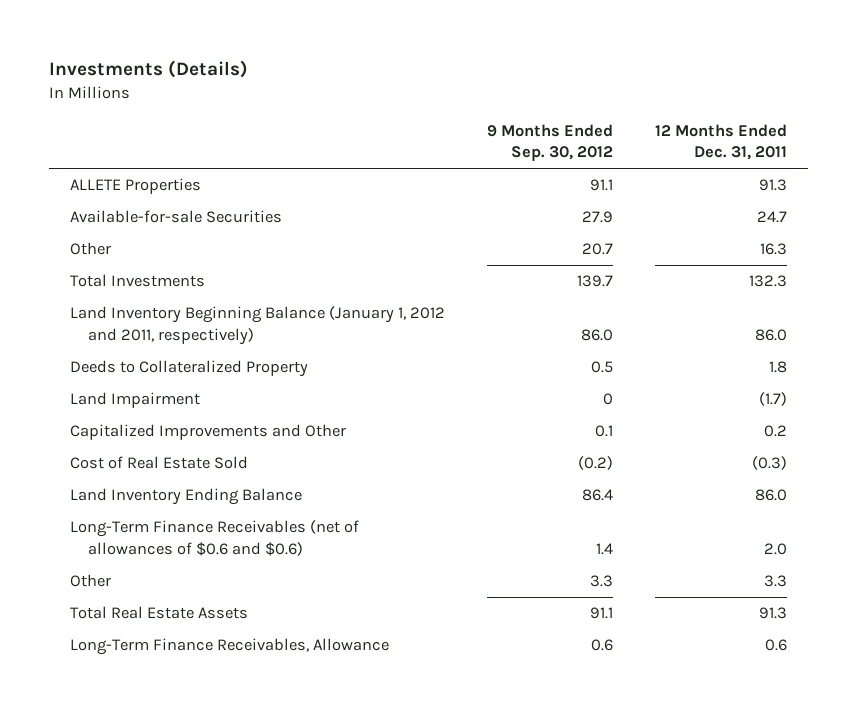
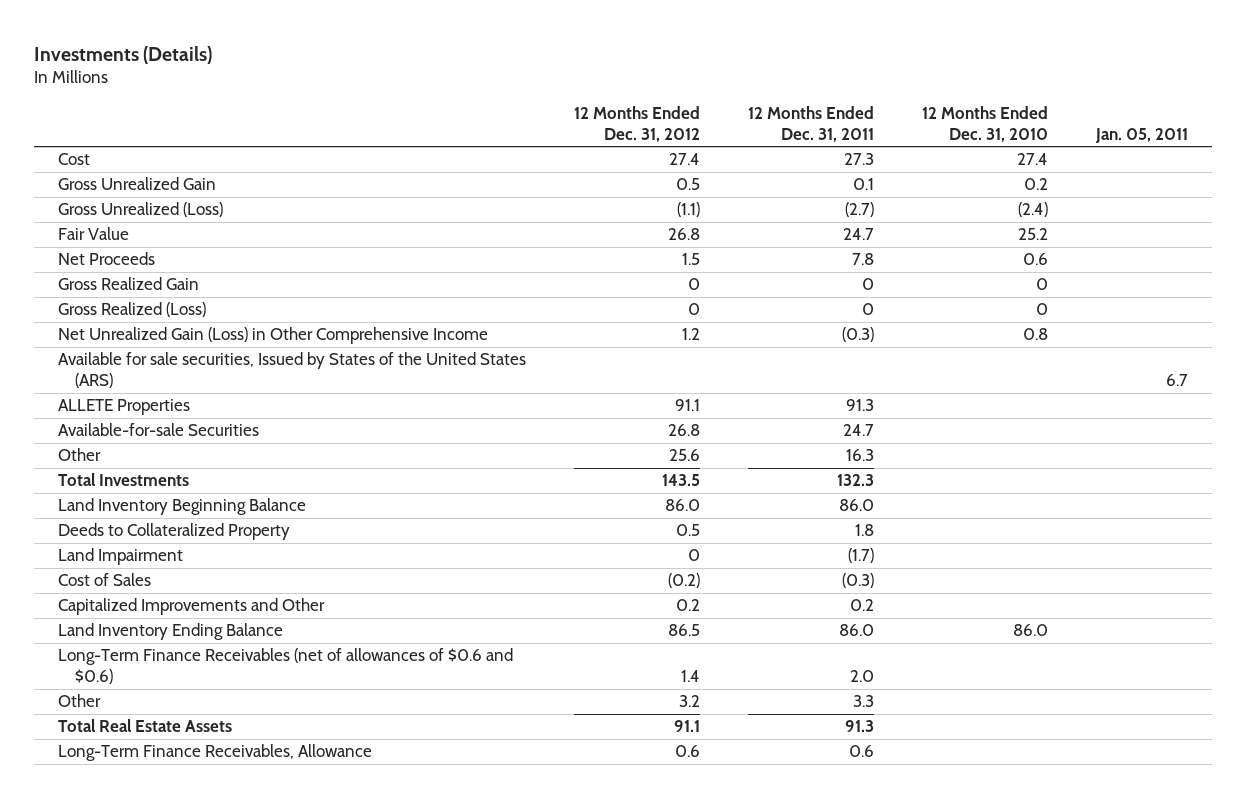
[487,123,614,162] 9 Months Ended Sep. 30, 2012 -> none
none -> [574,105,701,142] 12 Months Ended Dec. 31, 2012
none -> [922,105,1049,142] 12 Months Ended Dec. 31, 2010
none -> [1095,127,1189,143] Jan. 05, 2011
none -> [58,153,91,166] Cost
none -> [58,177,217,191] Gross Unrealized Gain
none -> [58,202,224,218] Gross Unrealized (Loss)
none -> [58,227,130,241] Fair Value
none -> [58,252,156,266] Net Proceeds
none -> [58,277,200,291] Gross Realized Gain
none -> [58,302,207,318] Gross Realized (Loss)
none -> [58,327,489,345] Net Unrealized Gain (Loss) in Other Comprehensive Income
none -> [58,352,527,389] Available for sale securities, Issued by States of the United States (ARS)
[70,306,446,345] Land Inventory Beginning Balance (January 1, 2012 and 2011, respectively) -> [58,498,307,516] Land Inventory Beginning Balance
none -> [58,573,152,587] Cost of Sales
[70,456,249,470] Cost of Real Estate Sold -> none

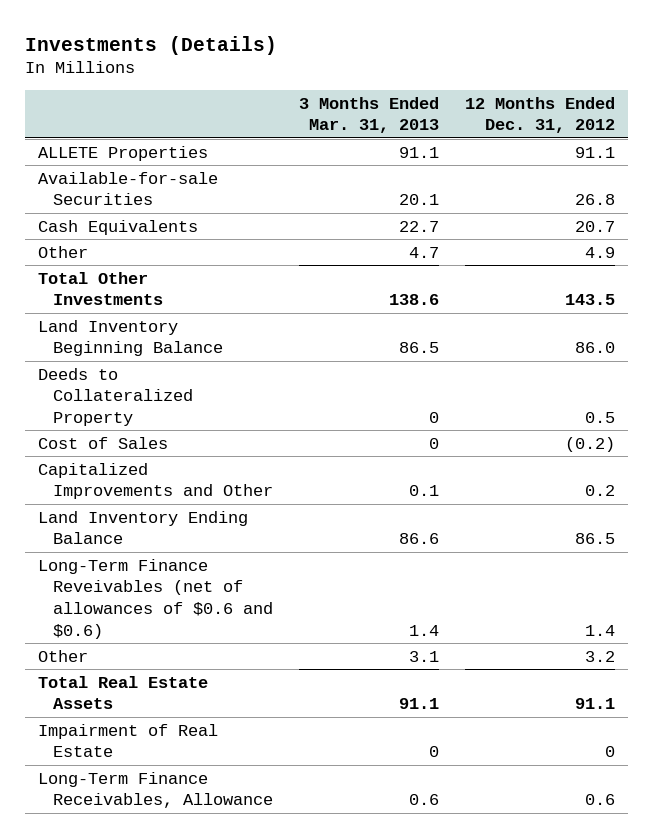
[748,105,875,142] 12 Months Ended Dec. 31, 2011 -> none
[922,105,1049,142] 12 Months Ended Dec. 31, 2010 -> none
[1095,127,1189,143] Jan. 05, 2011 -> none
none -> [299,96,440,134] 3 Months Ended Mar. 31, 2013
[58,153,91,166] Cost -> none
[58,177,217,191] Gross Unrealized Gain -> none
[58,202,224,218] Gross Unrealized (Loss) -> none
[58,227,130,241] Fair Value -> none
[58,252,156,266] Net Proceeds -> none
[58,277,200,291] Gross Realized Gain -> none
[58,302,207,318] Gross Realized (Loss) -> none
[58,327,489,345] Net Unrealized Gain (Loss) in Other Comprehensive Income -> none
[58,352,527,389] Available for sale securities, Issued by States of the United States (ARS) -> none
none -> [37,219,198,235] Cash Equivalents
[669,449,701,462] 25.6 -> [584,246,615,258] 4.9
[58,473,190,487] Total Investments -> [37,271,164,306] Total Other Investments
[58,548,184,566] Land Impairment -> none
[58,648,514,685] Long-Term Finance Receivables (net of allowances of $0.6 and $0.6) -> [37,558,274,639] Long-Term Finance Reveivables (net of allowances of $0.6 and $0.6)
none -> [37,723,218,758] Impairment of Real Estate

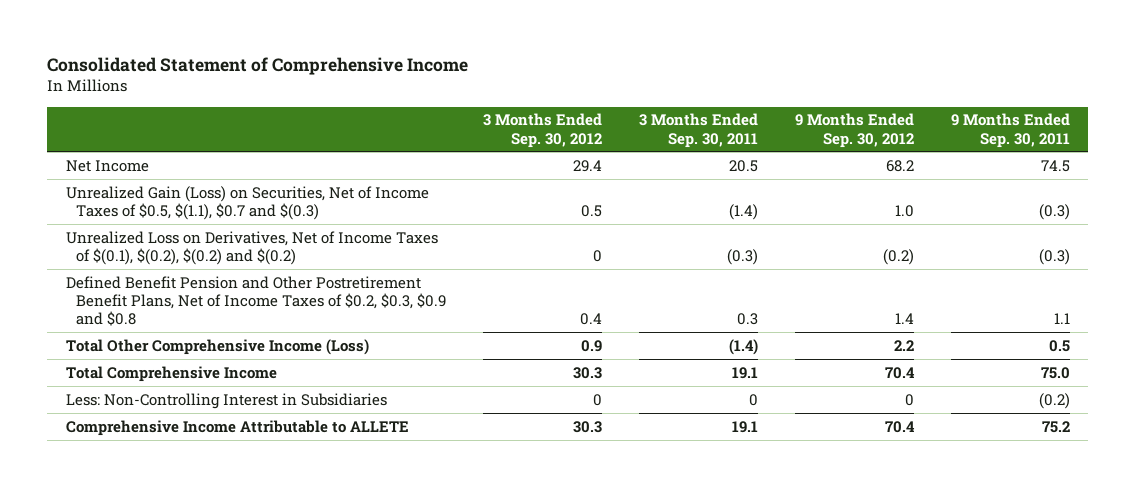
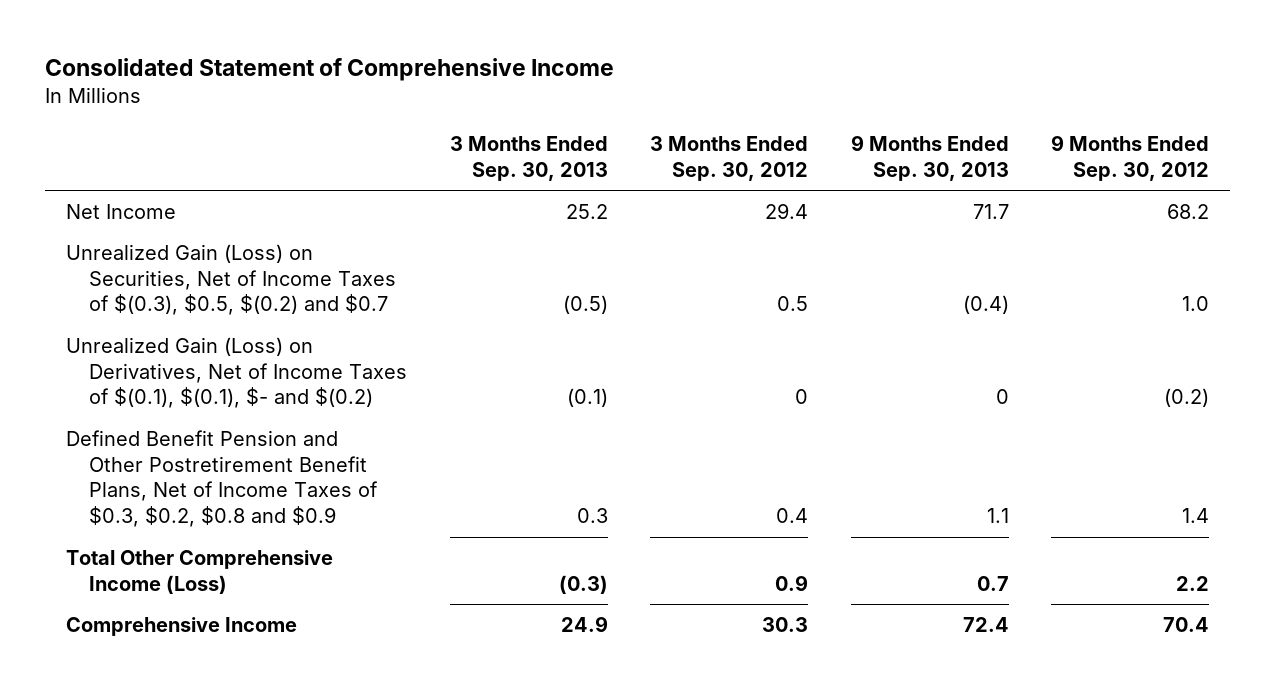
[639,113,759,148] 3 Months Ended Sep. 30, 2011 -> none
[950,113,1070,148] 9 Months Ended Sep. 30, 2011 -> none
none -> [449,136,608,181] 3 Months Ended Sep. 30, 2013
none -> [850,135,1009,181] 9 Months Ended Sep. 30, 2013
[65,185,429,220] Unrealized Gain (Loss) on Securities, Net of Income Taxes of $0.5, $(1.1), $0.7 and $(0.3) -> [66,244,397,316] Unrealized Gain (Loss) on Securities, Net of Income Taxes of $(0.3), $0.5, $(0.2) and $0.7
[65,230,438,265] Unrealized Loss on Derivatives, Net of Income Taxes of $(0.1), $(0.2), $(0.2) and $(0.2) -> [66,337,408,409] Unrealized Gain (Loss) on Derivatives, Net of Income Taxes of $(0.1), $(0.1), $- and $(0.2)
[65,275,447,327] Defined Benefit Pension and Other Postretirement Benefit Plans, Net of Income Taxes of $0.2, $0.3, $0.9 and $0.8 -> [66,430,379,528] Defined Benefit Pension and Other Postretirement Benefit Plans, Net of Income Taxes of $0.3, $0.2, $0.8 and $0.9
[65,365,277,382] Total Comprehensive Income -> none
[65,392,387,409] Less: Non-Controlling Interest in Subsidiaries -> none
[65,419,409,436] Comprehensive Income Attributable to ALLETE -> [66,617,298,637] Comprehensive Income

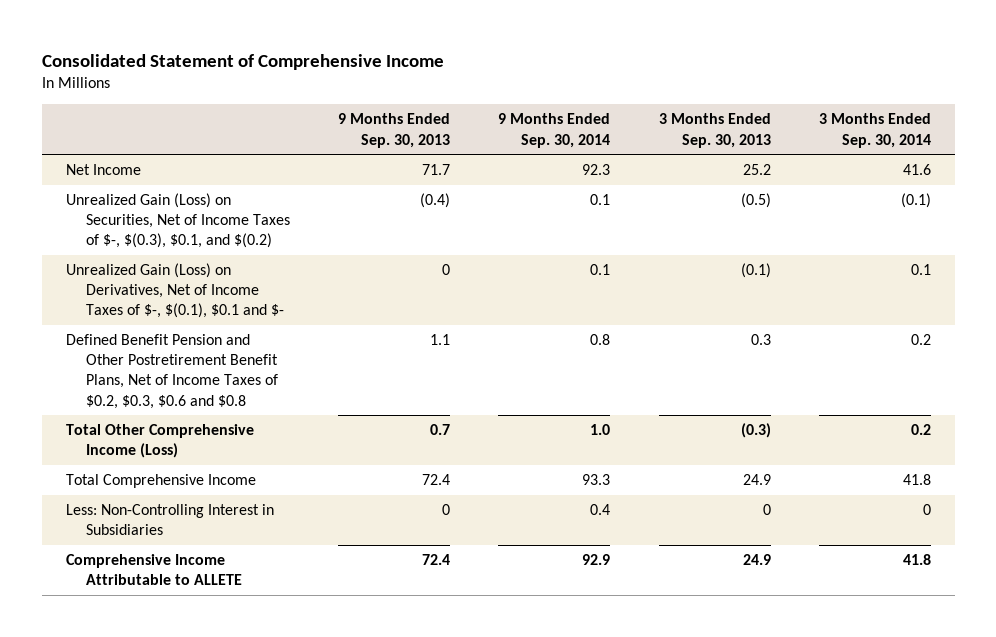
[650,136,809,181] 3 Months Ended Sep. 30, 2012 -> none
[1050,135,1209,181] 9 Months Ended Sep. 30, 2012 -> none
none -> [498,113,611,148] 9 Months Ended Sep. 30, 2014
none -> [818,113,931,148] 3 Months Ended Sep. 30, 2014
[66,244,397,316] Unrealized Gain (Loss) on Securities, Net of Income Taxes of $(0.3), $0.5, $(0.2) and $0.7 -> [65,193,291,249] Unrealized Gain (Loss) on Securities, Net of Income Taxes of $-, $(0.3), $0.1, and $(0.2)
[66,337,408,409] Unrealized Gain (Loss) on Derivatives, Net of Income Taxes of $(0.1), $(0.1), $- and $(0.2) -> [65,263,285,319] Unrealized Gain (Loss) on Derivatives, Net of Income Taxes of $-, $(0.1), $0.1 and $-
[66,430,379,528] Defined Benefit Pension and Other Postretirement Benefit Plans, Net of Income Taxes of $0.3, $0.2, $0.8 and $0.9 -> [65,334,279,409] Defined Benefit Pension and Other Postretirement Benefit Plans, Net of Income Taxes of $0.2, $0.3, $0.6 and $0.8
none -> [65,474,256,489] Total Comprehensive Income
none -> [65,504,274,536] Less: Non-Controlling Interest in Subsidiaries
[66,617,298,637] Comprehensive Income -> [65,554,243,586] Comprehensive Income Attributable to ALLETE

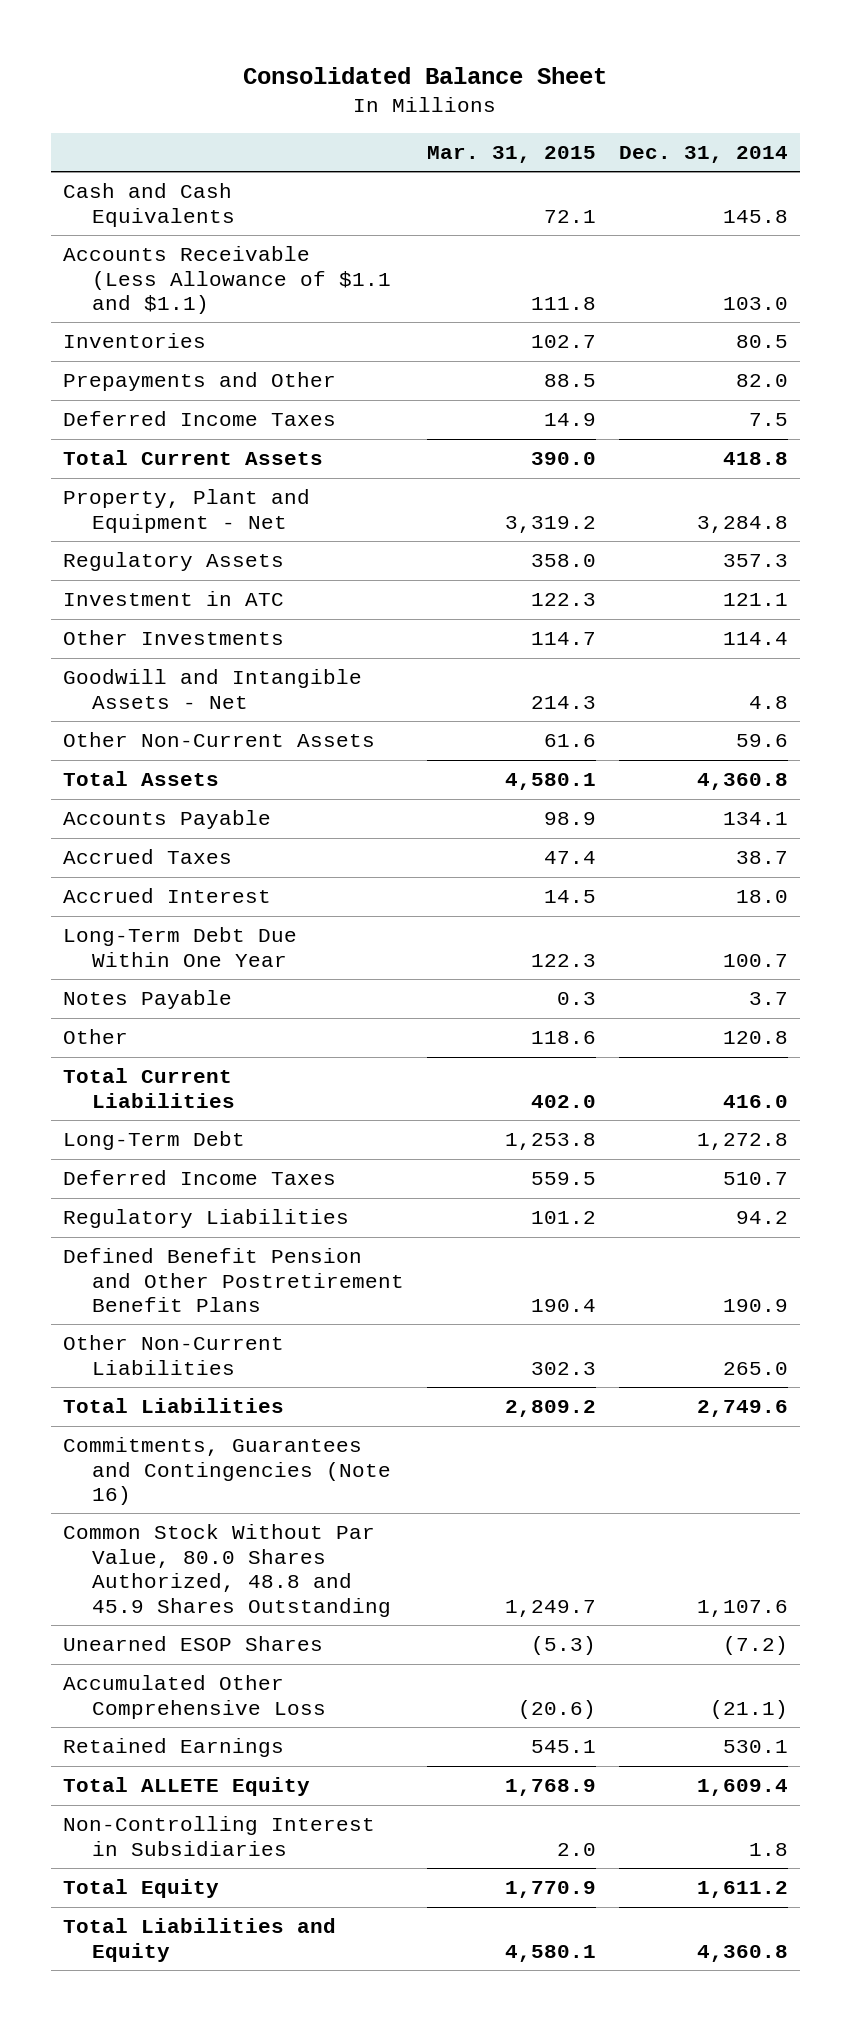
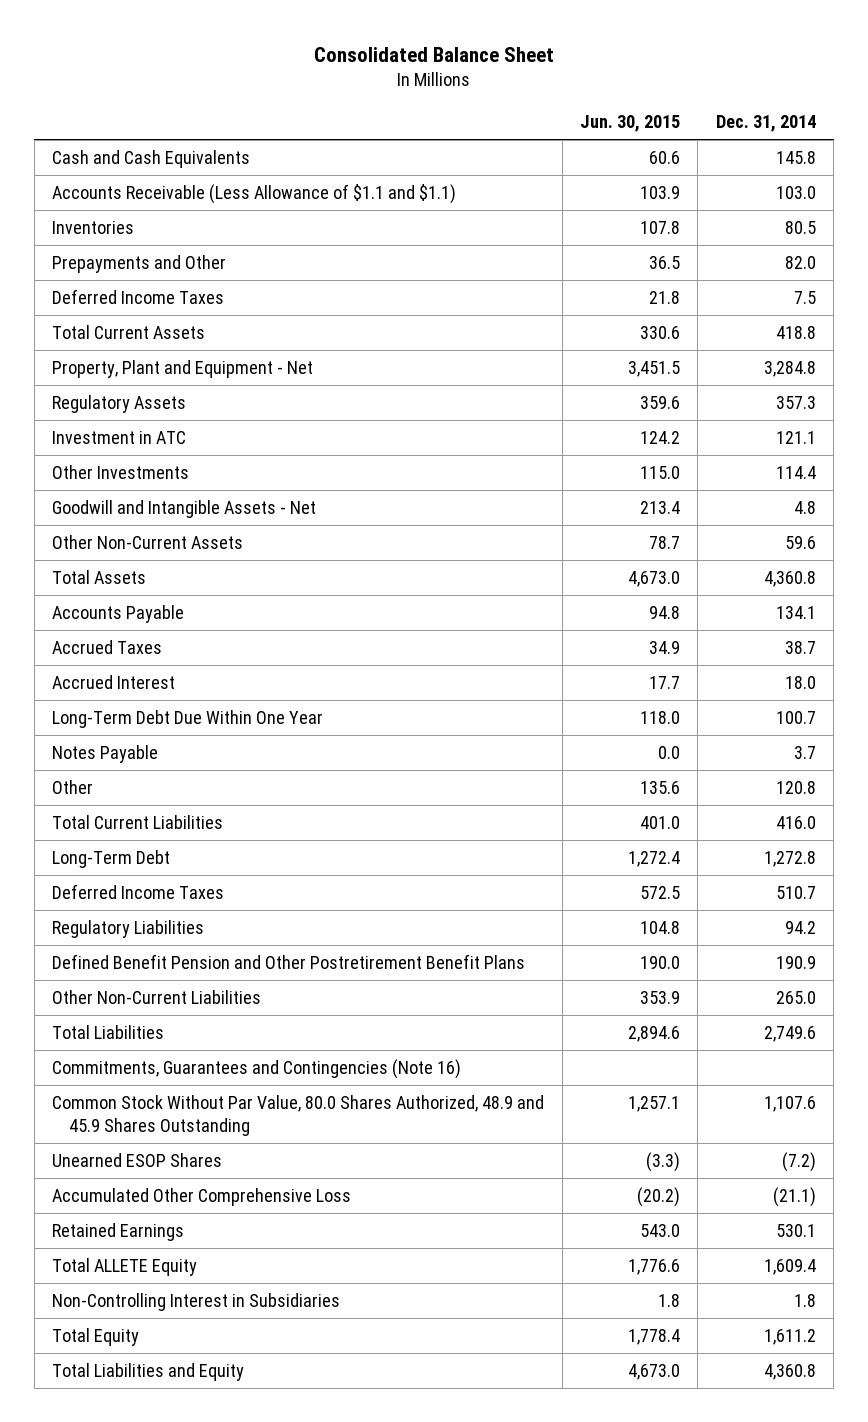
[427,146,597,164] Mar. 31, 2015 -> none
none -> [579,114,680,132] Jun. 30, 2015
[62,1524,392,1617] Common Stock Without Par Value, 80.0 Shares Authorized, 48.8 and 45.9 Shares Outstanding -> [52,1095,545,1136] Common Stock Without Par Value, 80.0 Shares Authorized, 48.9 and 45.9 Shares Outstanding

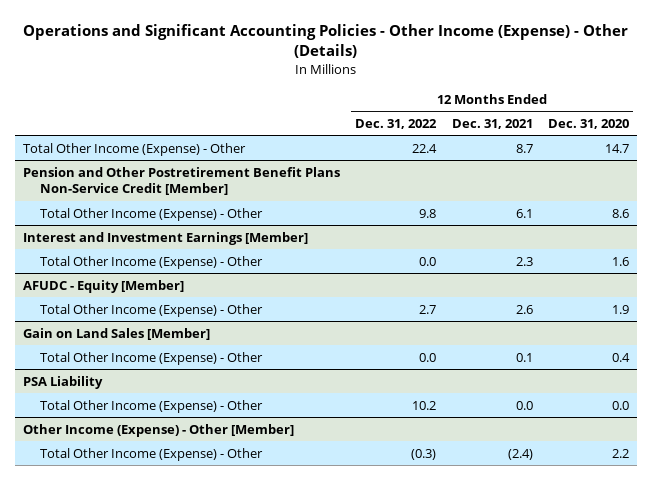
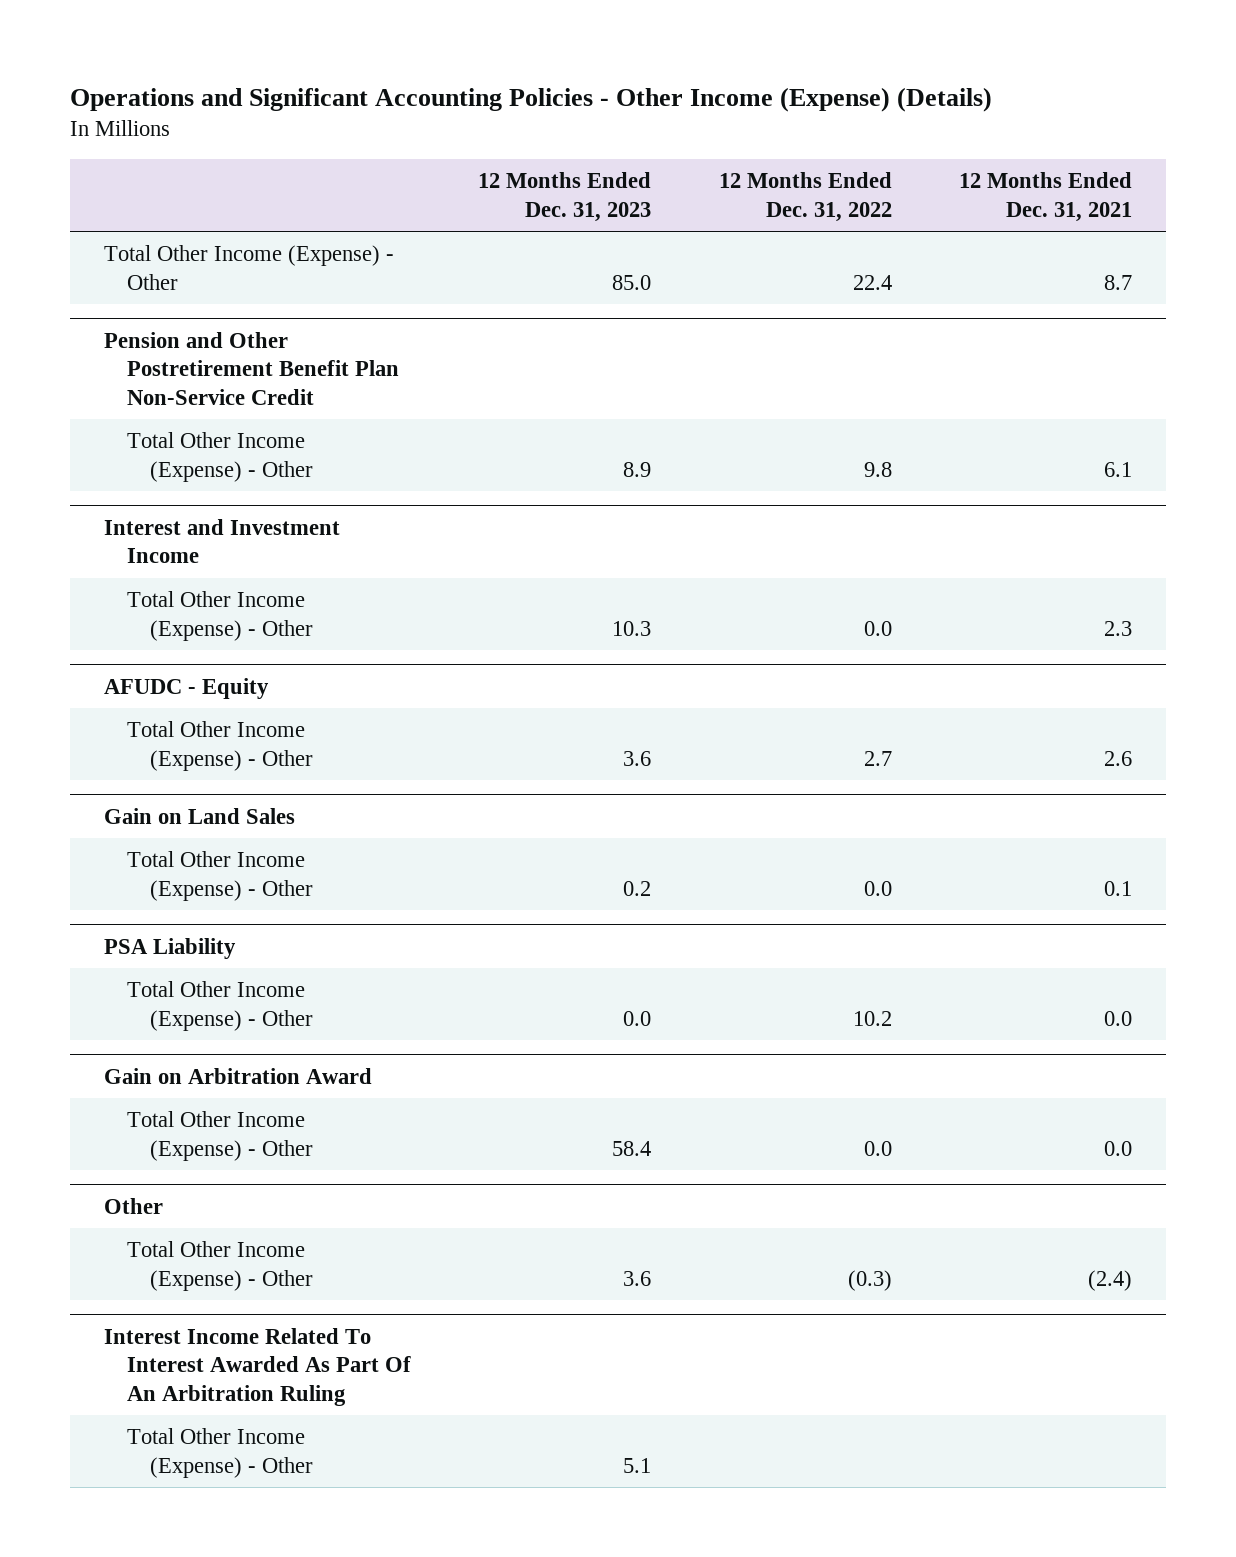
[22,23,628,58] Operations and Significant Accounting Policies - Other Income (Expense) - Other (Details) -> [70,86,993,112] Operations and Significant Accounting Policies - Other Income (Expense) (Details)
[548,118,630,129] Dec. 31, 2020 -> none
none -> [478,172,652,222] 12 Months Ended Dec. 31, 2023
[22,166,340,196] Pension and Other Postretirement Benefit Plans Non-Service Credit [Member] -> [104,331,399,405] Pension and Other Postretirement Benefit Plan Non-Service Credit
[22,231,308,245] Interest and Investment Earnings [Member] -> [104,518,341,564] Interest and Investment Income
[22,279,184,293] AFUDC - Equity [Member] -> [104,677,270,699] AFUDC - Equity
[22,327,210,340] Gain on Land Sales [Member] -> [104,807,296,824] Gain on Land Sales
none -> [104,1067,373,1084] Gain on Arbitration Award
none -> [126,1111,313,1161] Total Other Income (Expense) - Other
[22,423,294,437] Other Income (Expense) - Other [Member] -> [104,1197,164,1214] Other
none -> [104,1327,411,1406] Interest Income Related To Interest Awarded As Part Of An Arbitration Ruling
none -> [126,1428,313,1478] Total Other Income (Expense) - Other

